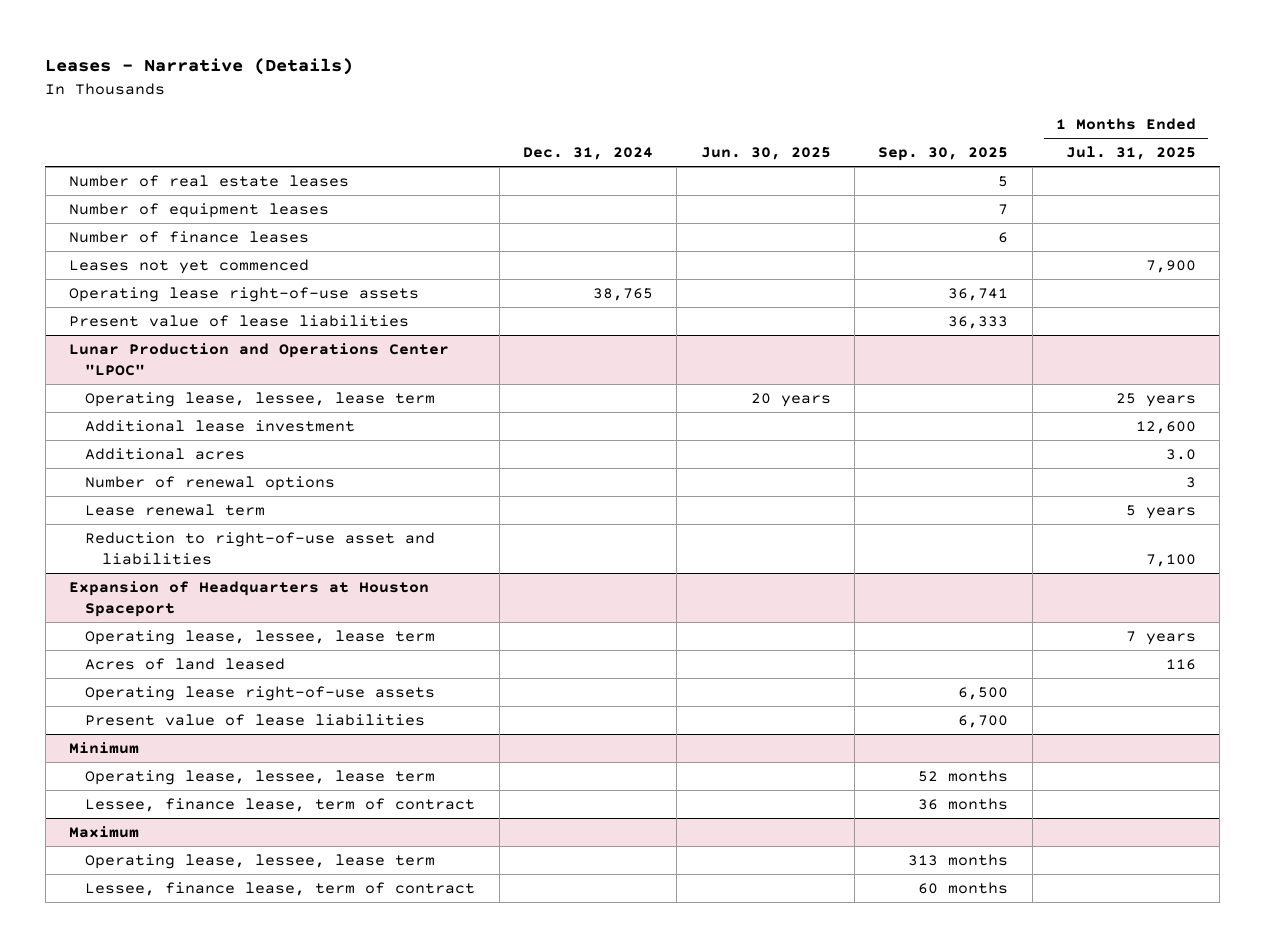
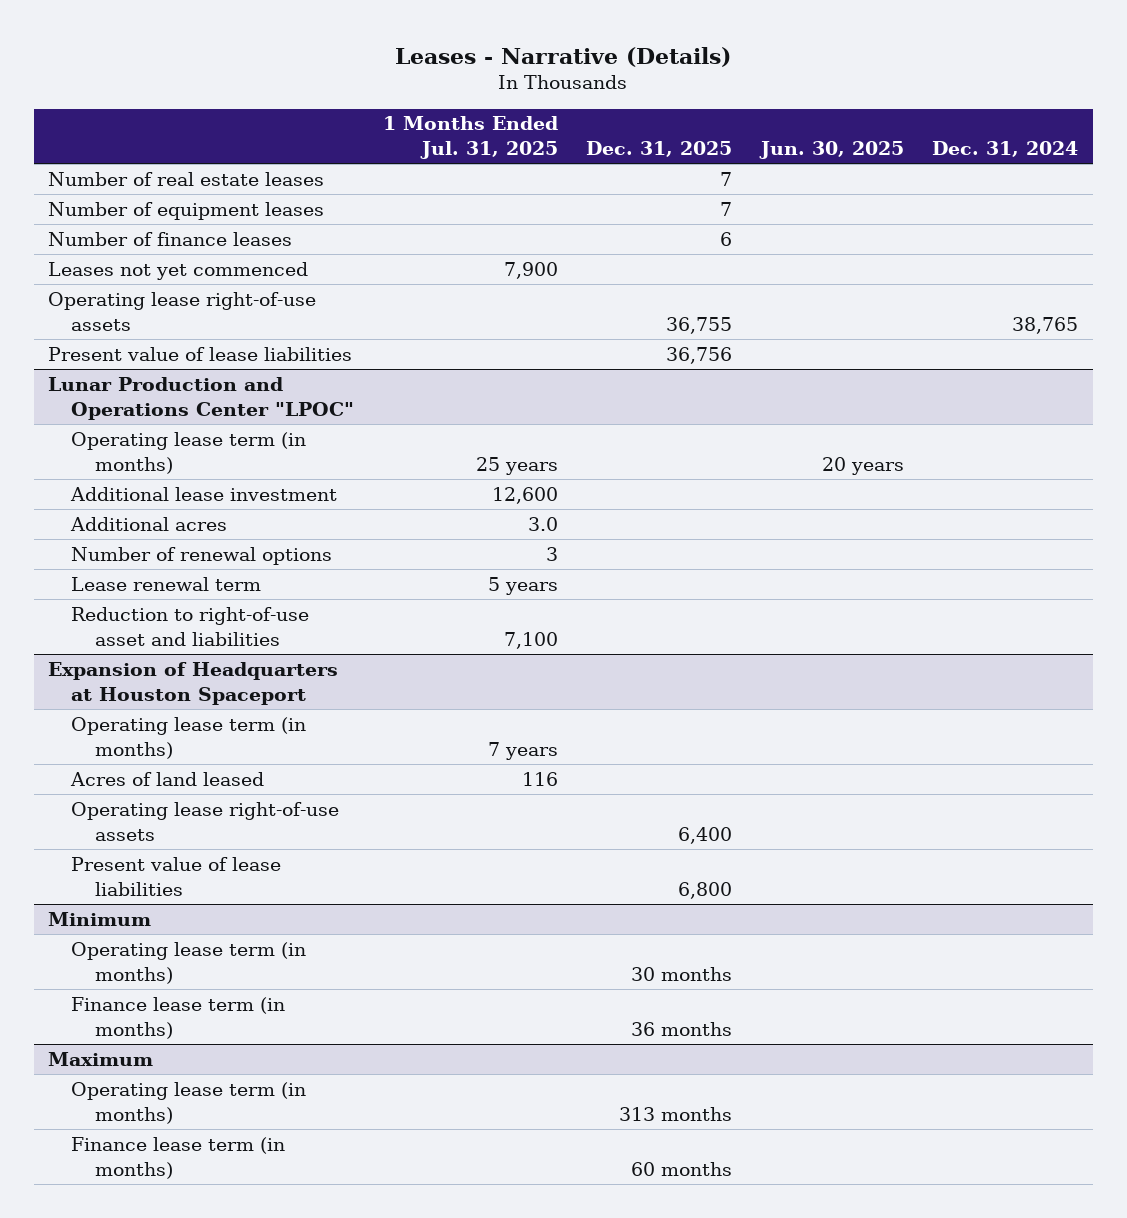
[878,147,1009,162] Sep. 30, 2025 -> none
none -> [586,141,733,158] Dec. 31, 2025
[85,391,436,407] Operating lease, lessee, lease term -> [71,431,307,474] Operating lease term (in months)
[85,629,436,645] Operating lease, lessee, lease term -> [71,716,307,759] Operating lease term (in months)
[85,769,436,785] Operating lease, lessee, lease term -> [71,941,307,984] Operating lease term (in months)
[85,797,476,812] Lessee, finance lease, term of contract -> [71,996,286,1039] Finance lease term (in months)
[85,853,436,869] Operating lease, lessee, lease term -> [71,1081,307,1124] Operating lease term (in months)
[85,881,476,896] Lessee, finance lease, term of contract -> [71,1136,286,1179] Finance lease term (in months)

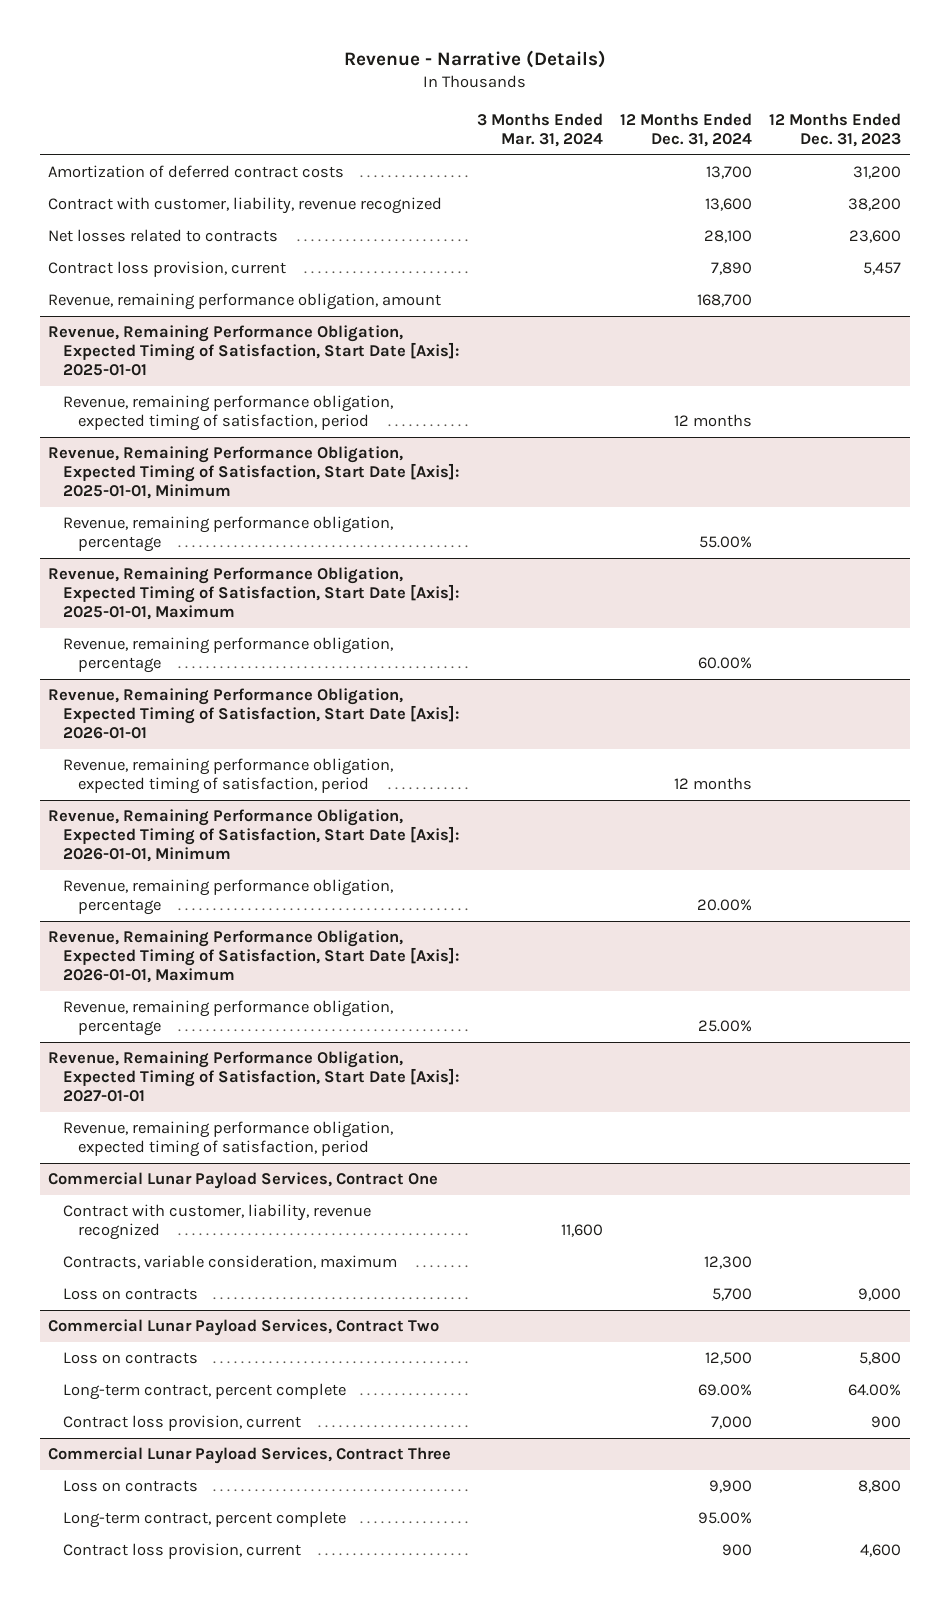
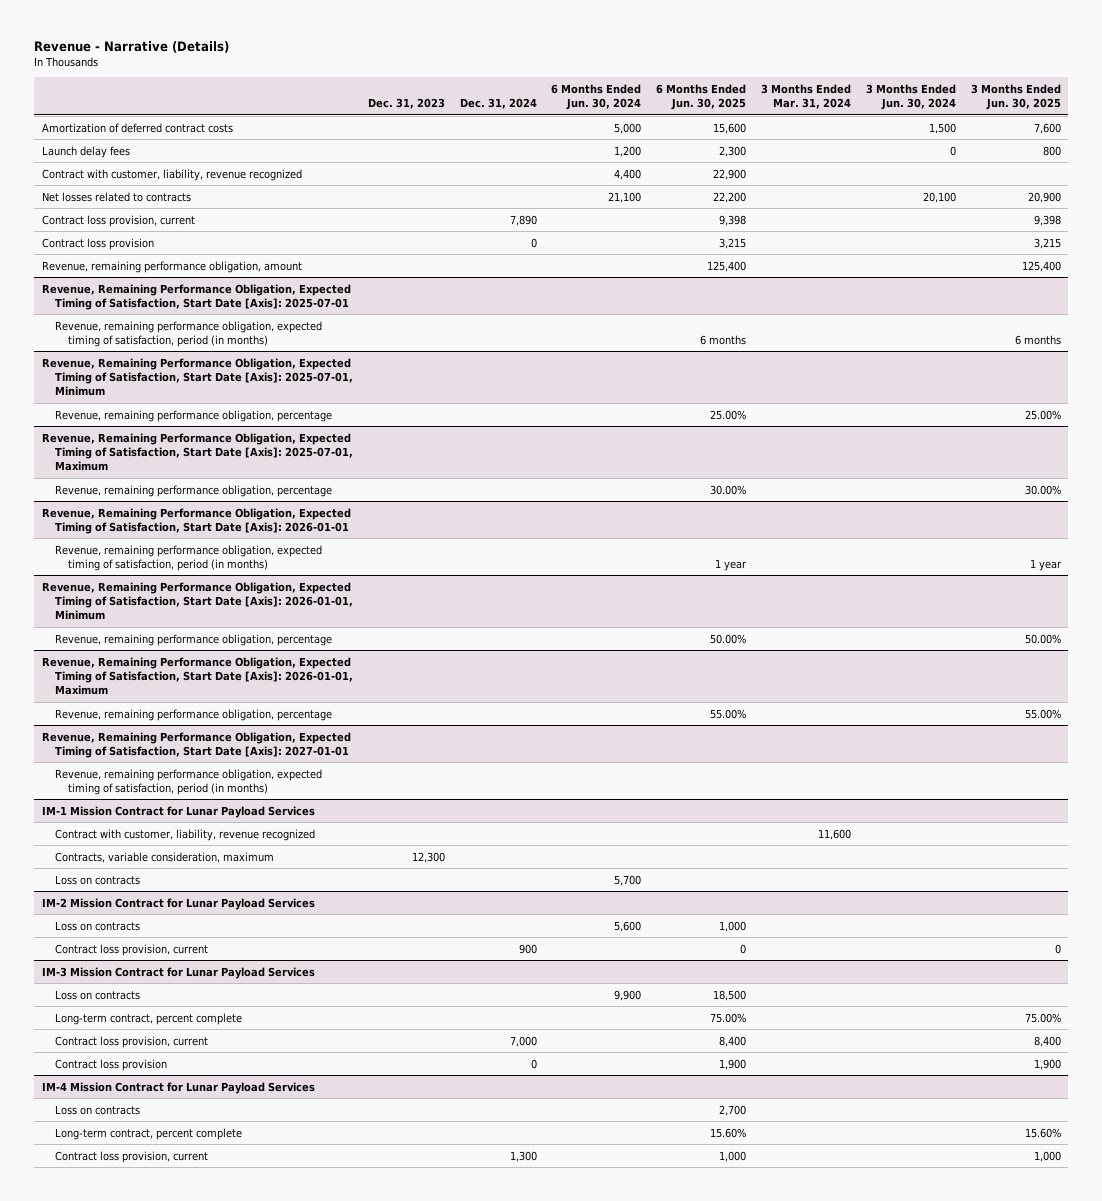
[619,112,752,147] 12 Months Ended Dec. 31, 2024 -> none
[768,112,901,147] 12 Months Ended Dec. 31, 2023 -> none
none -> [367,98,445,110] Dec. 31, 2023
none -> [459,98,537,110] Dec. 31, 2024
none -> [551,83,642,111] 6 Months Ended Jun. 30, 2024
none -> [656,83,747,111] 6 Months Ended Jun. 30, 2025
none -> [865,83,956,111] 3 Months Ended Jun. 30, 2024
none -> [970,83,1061,111] 3 Months Ended Jun. 30, 2025
none -> [41,145,130,158] Launch delay fees
none -> [41,237,154,250] Contract loss provision
[48,324,460,377] Revenue, Remaining Performance Obligation, Expected Timing of Satisfaction, Start Date [Axis]: 2025-01-01 -> none
[63,394,394,432] Revenue, remaining performance obligation, expected timing of satisfaction, period -> none
none -> [41,283,351,310] Revenue, Remaining Performance Obligation, Expected Timing of Satisfaction, Start Date [Axis]: 2025-07-01
none -> [54,320,322,347] Revenue, remaining performance obligation, expected timing of satisfaction, period (in months)
[48,445,460,500] Revenue, Remaining Performance Obligation, Expected Timing of Satisfaction, Start Date [Axis]: 2025-01-01, Minimum -> [41,357,353,397] Revenue, Remaining Performance Obligation, Expected Timing of Satisfaction, Start Date [Axis]: 2025-07-01, Minimum
[48,566,460,621] Revenue, Remaining Performance Obligation, Expected Timing of Satisfaction, Start Date [Axis]: 2025-01-01, Maximum -> [41,432,353,472] Revenue, Remaining Performance Obligation, Expected Timing of Satisfaction, Start Date [Axis]: 2025-07-01, Maximum
[63,757,394,795] Revenue, remaining performance obligation, expected timing of satisfaction, period -> [54,544,322,571] Revenue, remaining performance obligation, expected timing of satisfaction, period (in months)
[63,1120,394,1158] Revenue, remaining performance obligation, expected timing of satisfaction, period -> [54,768,322,795] Revenue, remaining performance obligation, expected timing of satisfaction, period (in months)
[48,1171,439,1189] Commercial Lunar Payload Services, Contract One -> [41,805,315,818] IM-1 Mission Contract for Lunar Payload Services
[48,1318,440,1336] Commercial Lunar Payload Services, Contract Two -> none
[63,1351,199,1364] Loss on contracts -> none
[63,1382,347,1400] Long-term contract, percent complete -> none
[63,1414,302,1431] Contract loss provision, current -> none
[48,1446,452,1464] Commercial Lunar Payload Services, Contract Three -> none
[63,1479,199,1492] Loss on contracts -> none
[63,1510,347,1528] Long-term contract, percent complete -> none
[63,1542,302,1559] Contract loss provision, current -> none
none -> [41,897,315,910] IM-2 Mission Contract for Lunar Payload Services
none -> [54,920,140,931] Loss on contracts
none -> [54,943,208,956] Contract loss provision, current
none -> [41,966,315,979] IM-3 Mission Contract for Lunar Payload Services
none -> [54,989,140,1000] Loss on contracts
none -> [54,1012,242,1025] Long-term contract, percent complete
none -> [54,1035,208,1048] Contract loss provision, current
none -> [54,1058,167,1071] Contract loss provision
none -> [41,1081,315,1094] IM-4 Mission Contract for Lunar Payload Services
none -> [54,1104,140,1115] Loss on contracts
none -> [54,1127,242,1140] Long-term contract, percent complete
none -> [54,1150,208,1163] Contract loss provision, current

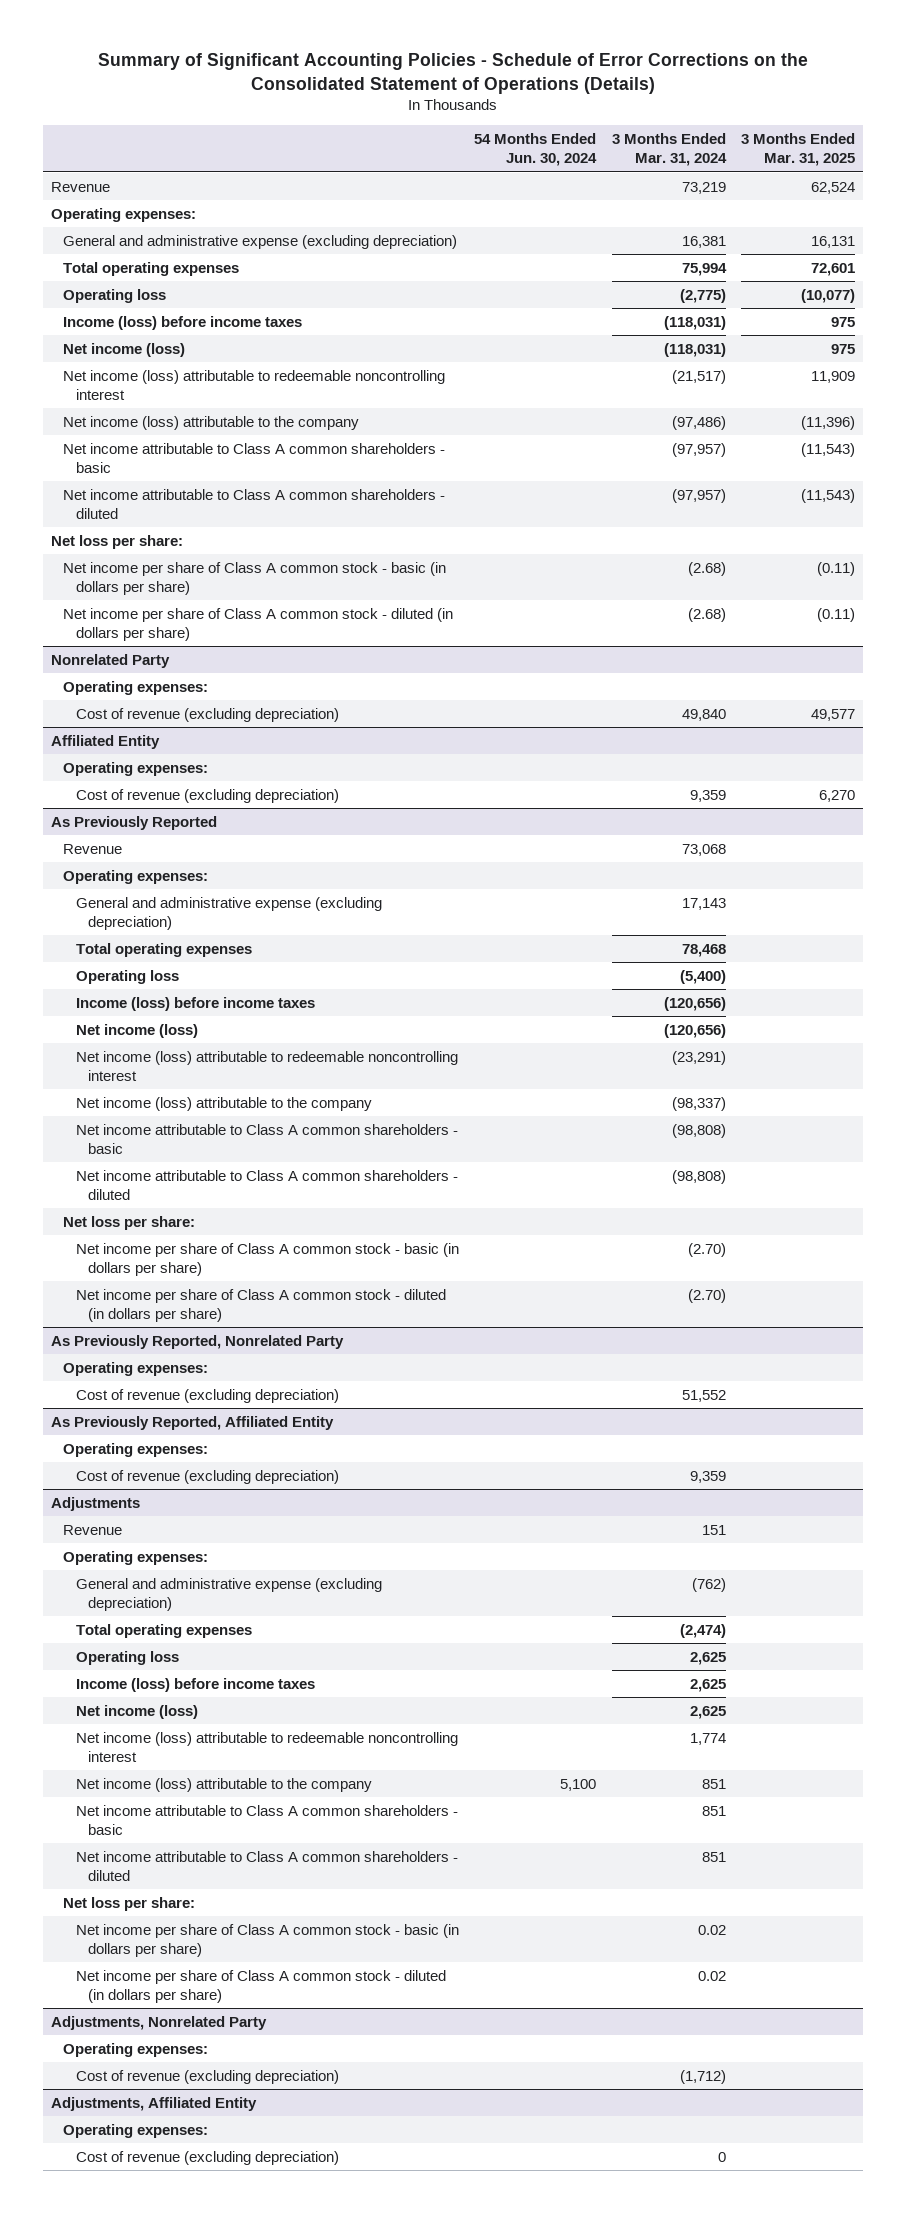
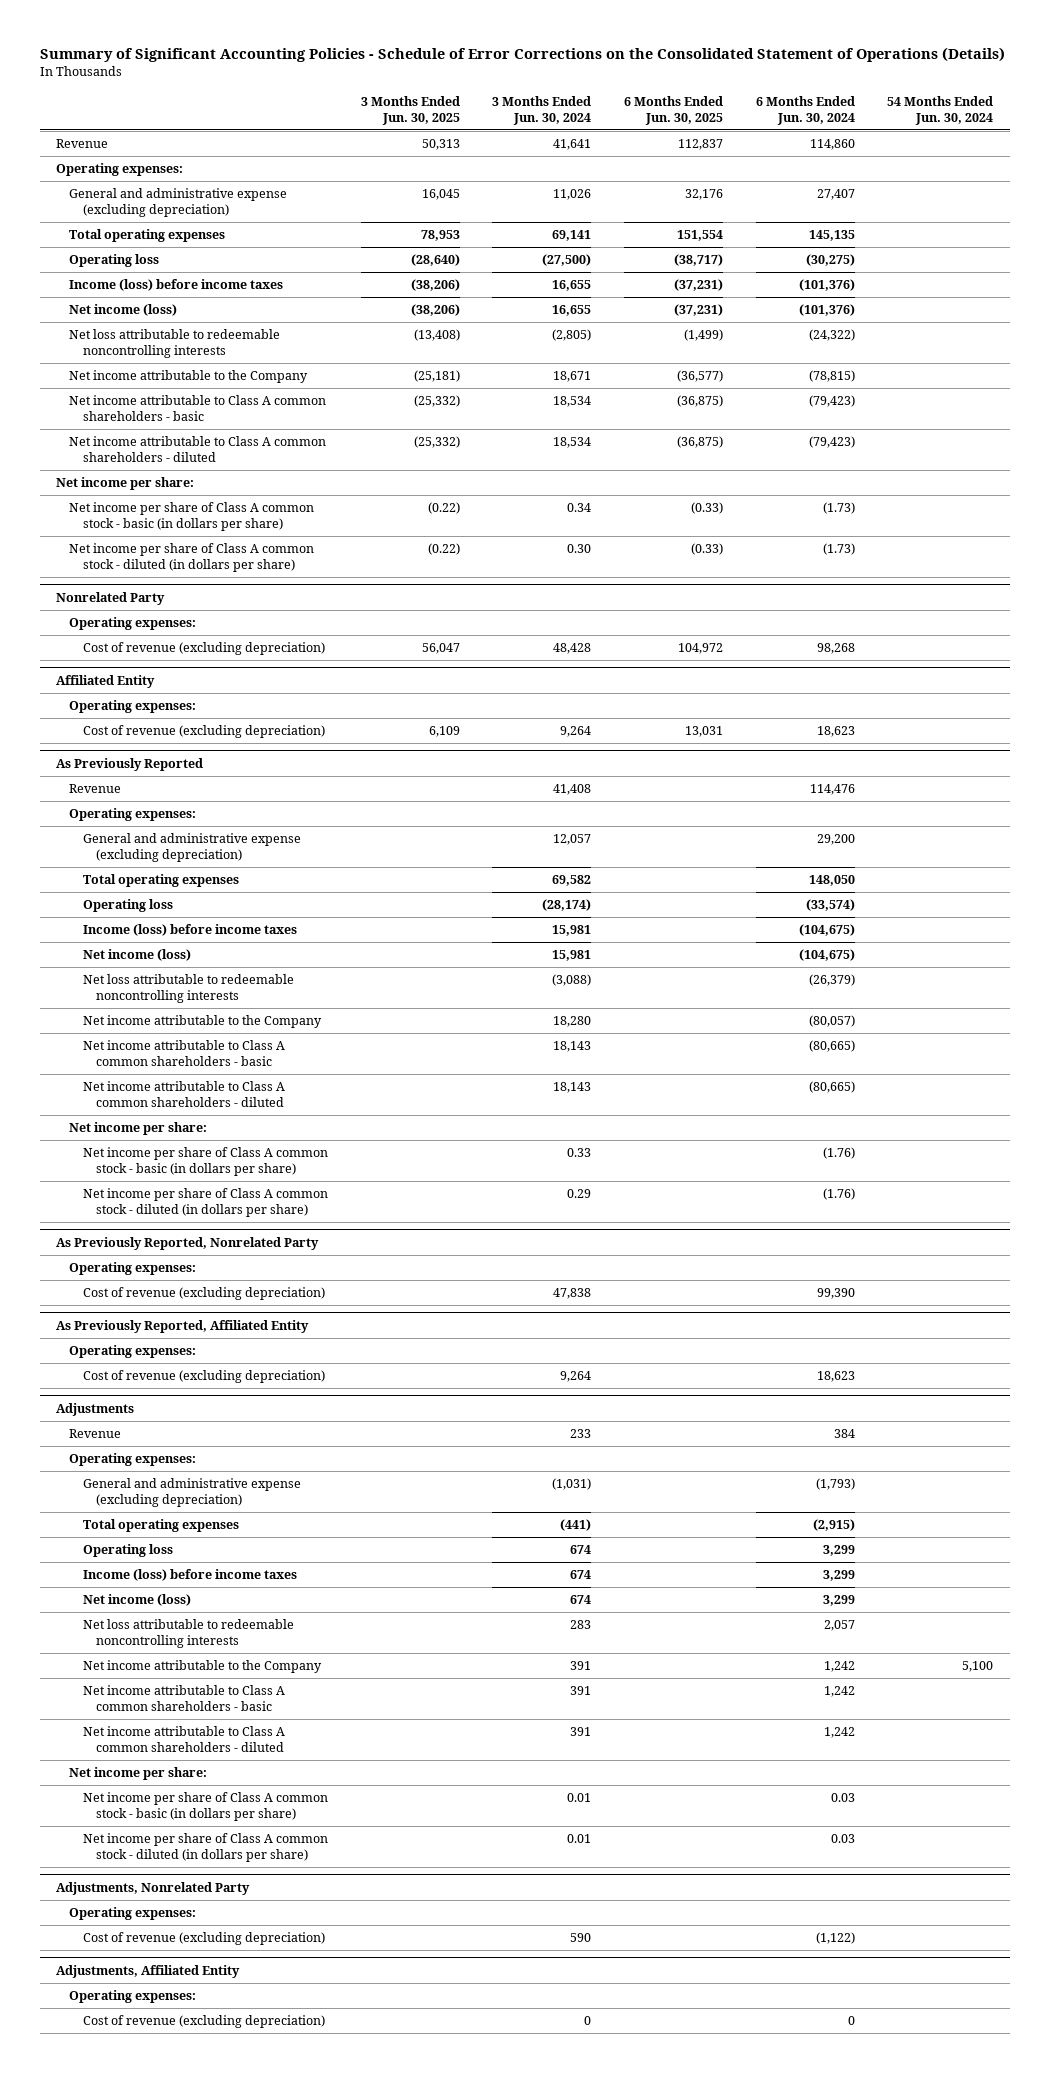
[611,133,727,167] 3 Months Ended Mar. 31, 2024 -> none
[741,133,856,167] 3 Months Ended Mar. 31, 2025 -> none
none -> [360,95,460,125] 3 Months Ended Jun. 30, 2025
none -> [492,95,592,125] 3 Months Ended Jun. 30, 2024
none -> [623,95,723,125] 6 Months Ended Jun. 30, 2025
none -> [755,95,855,125] 6 Months Ended Jun. 30, 2024
[63,369,446,400] Net income (loss) attributable to redeemable noncontrolling interest -> [69,329,281,359] Net loss attributable to redeemable noncontrolling interests
[63,415,360,430] Net income (loss) attributable to the company -> [69,370,309,384] Net income attributable to the Company
[50,534,183,549] Net loss per share: -> [55,477,194,491] Net income per share:
[75,1050,458,1081] Net income (loss) attributable to redeemable noncontrolling interest -> [82,974,294,1004] Net loss attributable to redeemable noncontrolling interests
[75,1096,372,1111] Net income (loss) attributable to the company -> [82,1015,322,1029] Net income attributable to the Company
[63,1215,196,1230] Net loss per share: -> [69,1122,208,1136] Net income per share:
[75,1731,458,1762] Net income (loss) attributable to redeemable noncontrolling interest -> [82,1619,294,1649] Net loss attributable to redeemable noncontrolling interests
[75,1777,372,1792] Net income (loss) attributable to the company -> [82,1660,322,1674] Net income attributable to the Company
[63,1896,196,1911] Net loss per share: -> [69,1767,208,1781] Net income per share:

